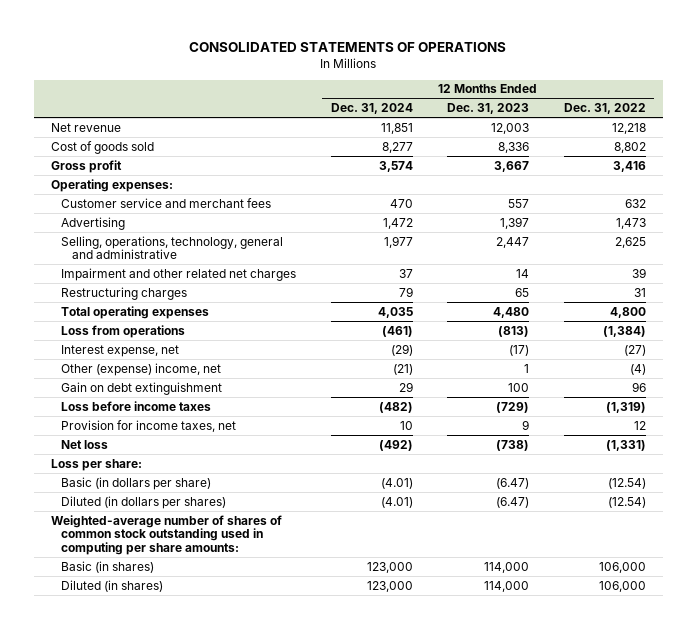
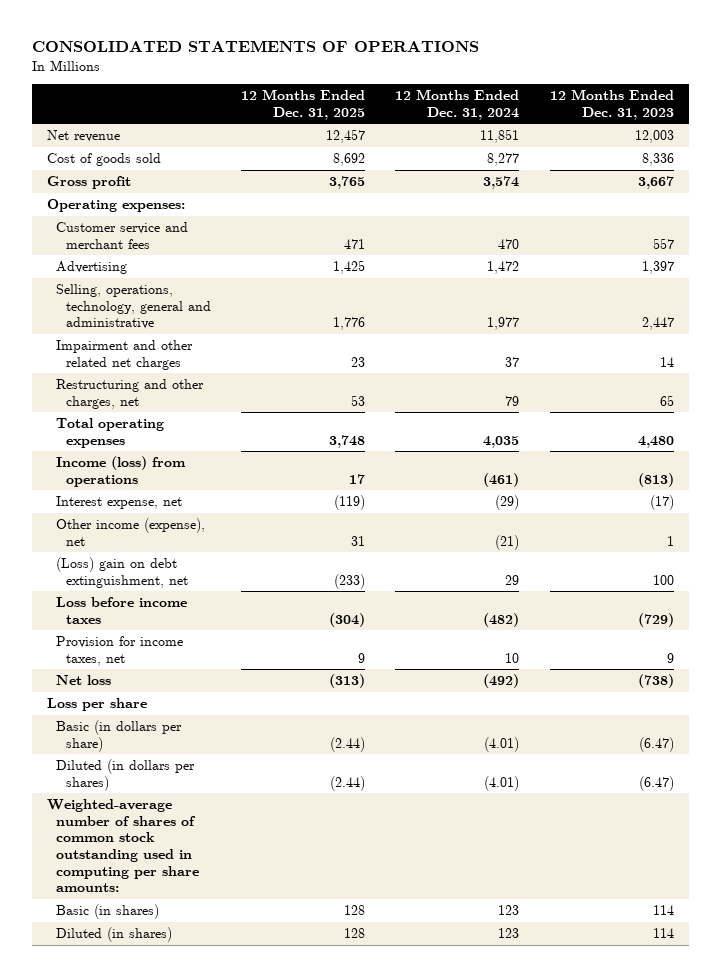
[563,103,646,115] Dec. 31, 2022 -> none
none -> [241,88,366,120] 12 Months Ended Dec. 31, 2025
[61,286,188,300] Restructuring charges -> [56,379,205,409] Restructuring and other charges, net
[61,324,186,338] Loss from operations -> [56,456,187,487] Income (loss) from operations
[61,362,222,376] Other (expense) income, net -> [56,518,206,546] Other income (expense), net
[61,381,223,395] Gain on debt extinguishment -> [56,557,189,588] (Loss) gain on debt extinguishment, net
[50,458,142,471] Loss per share: -> [46,698,147,712] Loss per share
[366,561,413,573] 123,000 -> [498,905,520,916] 123
[484,561,530,573] 114,000 -> [652,905,674,916] 114
[366,580,413,592] 123,000 -> [498,928,520,939] 123
[484,580,530,592] 114,000 -> [652,928,674,939] 114

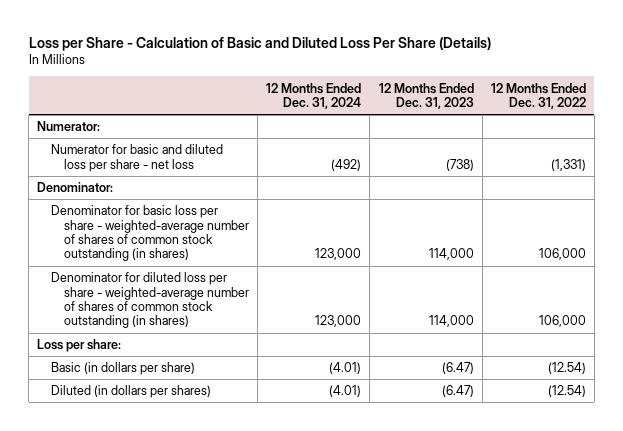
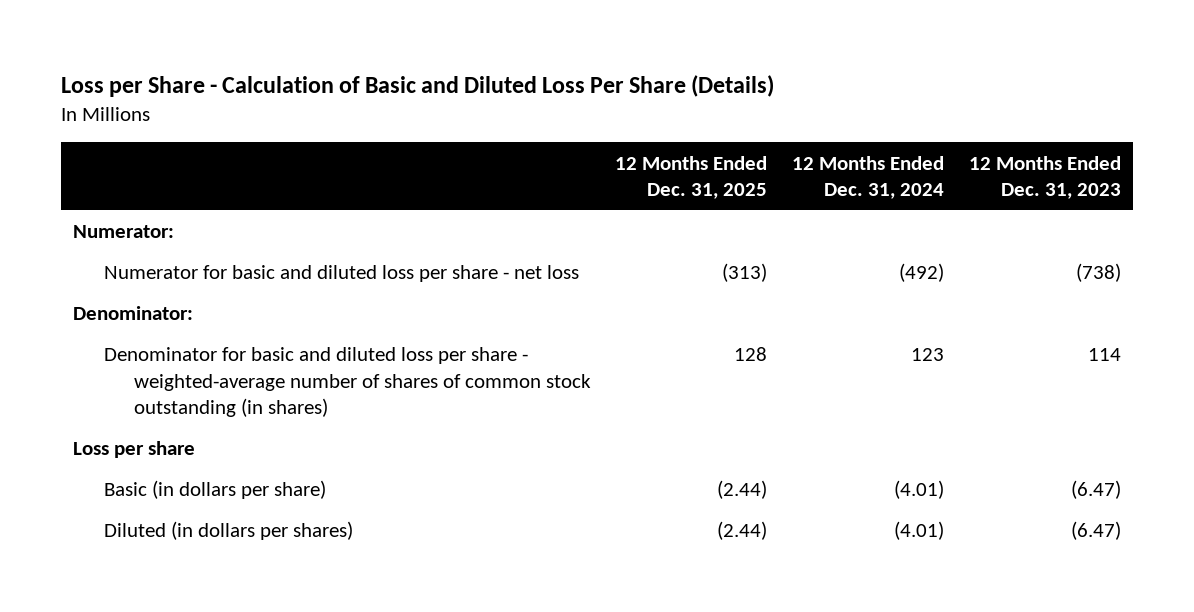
[490,82,586,110] 12 Months Ended Dec. 31, 2022 -> none
none -> [615,155,768,200] 12 Months Ended Dec. 31, 2025
[50,272,249,329] Denominator for diluted loss per share - weighted-average number of shares of common stock outstanding (in shares) -> none
[50,205,249,262] Denominator for basic loss per share - weighted-average number of shares of common stock outstanding (in shares) -> [103,347,591,418] Denominator for basic and diluted loss per share - weighted-average number of shares of common stock outstanding (in shares)
[315,248,362,261] 123,000 -> [910,348,944,362] 123
[428,248,474,261] 114,000 -> [1087,348,1121,362] 114
[37,339,122,353] Loss per share: -> [73,441,196,459] Loss per share

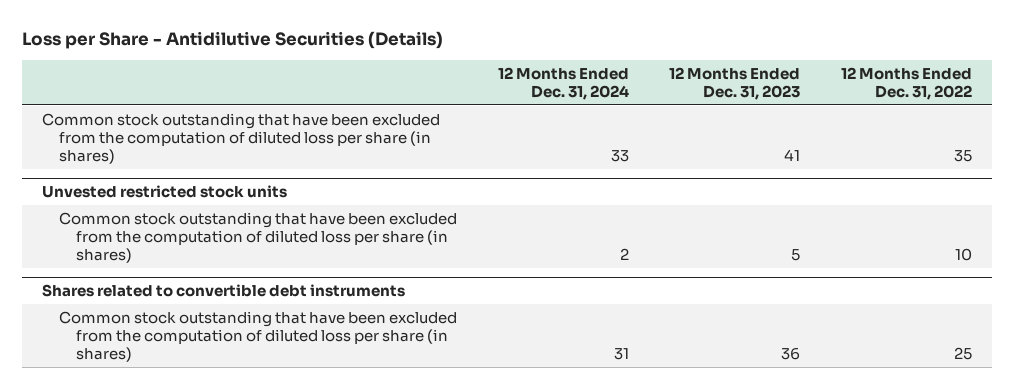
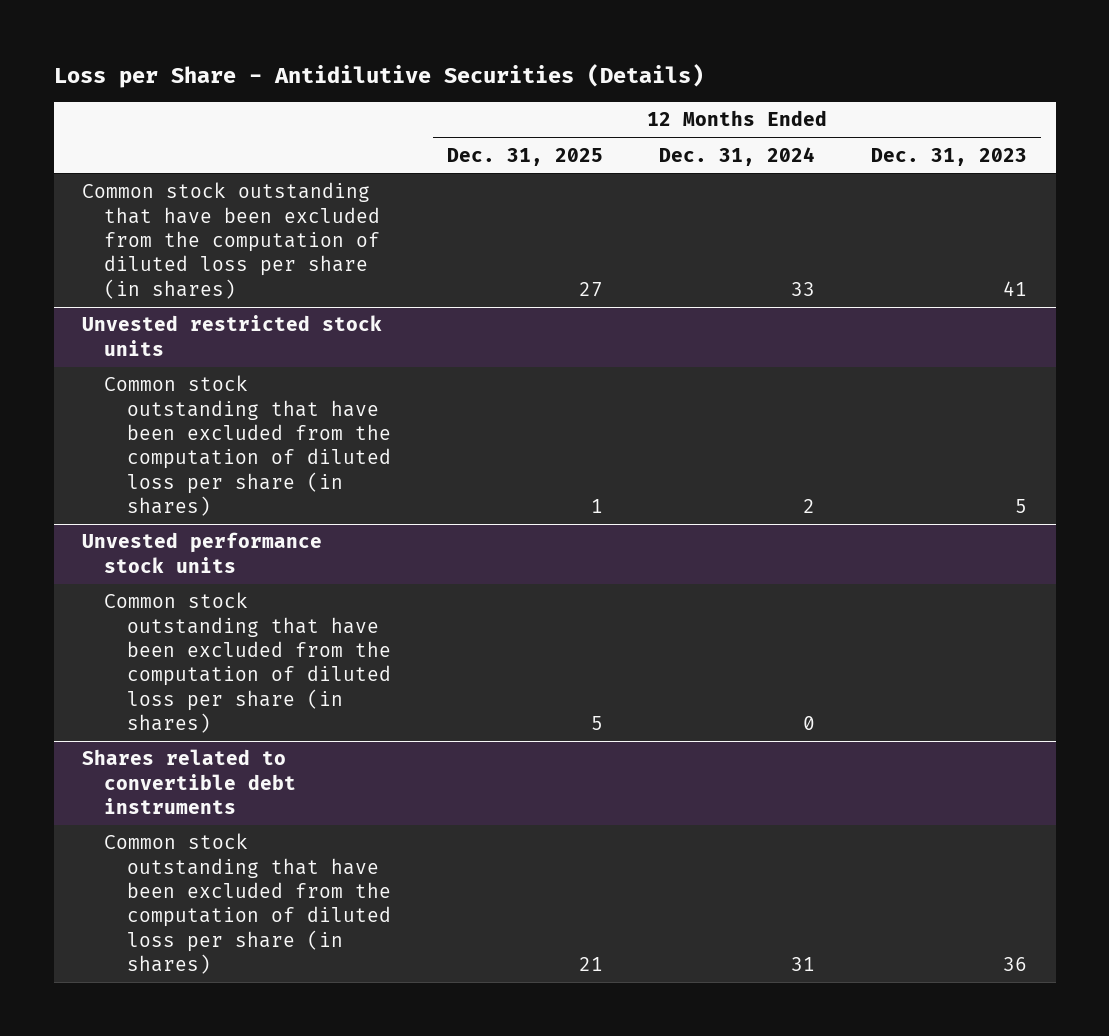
[840,66,972,100] 12 Months Ended Dec. 31, 2022 -> none
none -> [446,147,603,166] Dec. 31, 2025
none -> [81,532,322,573] Unvested performance stock units
none -> [104,592,391,734] Common stock outstanding that have been excluded from the computation of diluted loss per share (in shares)

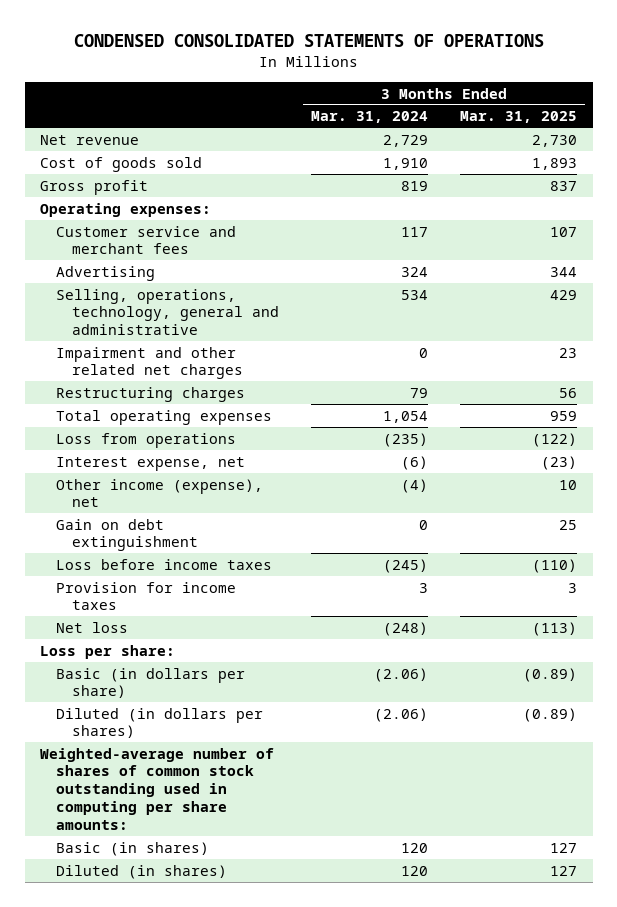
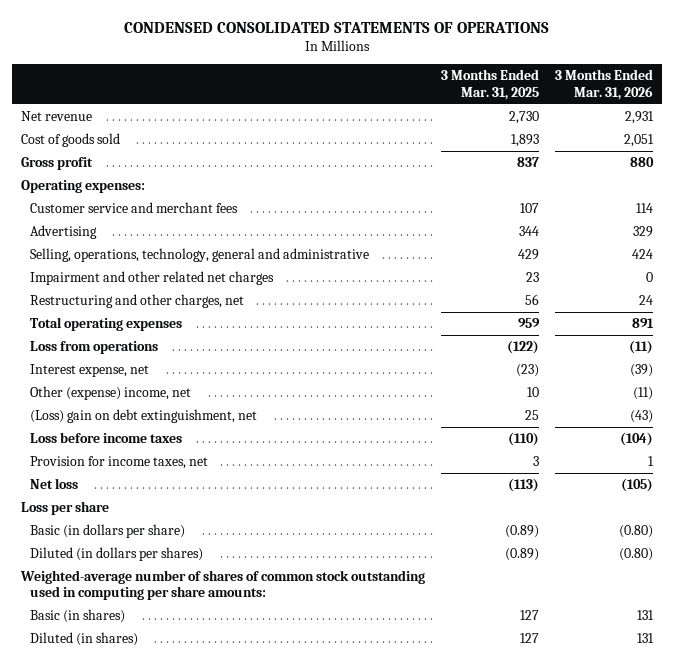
[311,111,429,124] Mar. 31, 2024 -> none
none -> [555,69,654,100] 3 Months Ended Mar. 31, 2026
[56,386,246,402] Restructuring charges -> none
none -> [30,294,245,309] Restructuring and other charges, net
[56,478,264,508] Other income (expense), net -> [30,386,192,401] Other (expense) income, net
[56,518,199,552] Gain on debt extinguishment -> [30,409,258,424] (Loss) gain on debt extinguishment, net
[56,581,237,611] Provision for income taxes -> [30,456,209,470] Provision for income taxes, net
[40,644,176,659] Loss per share: -> [20,501,109,516] Loss per share

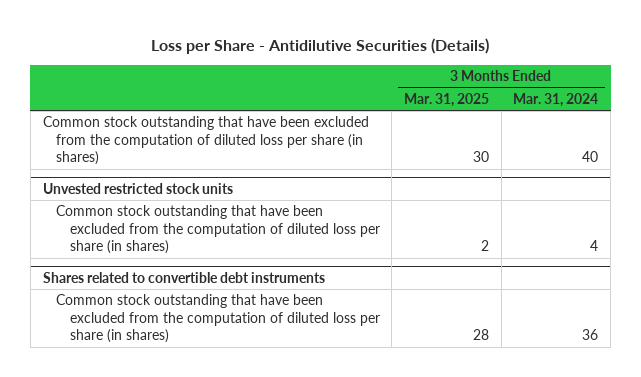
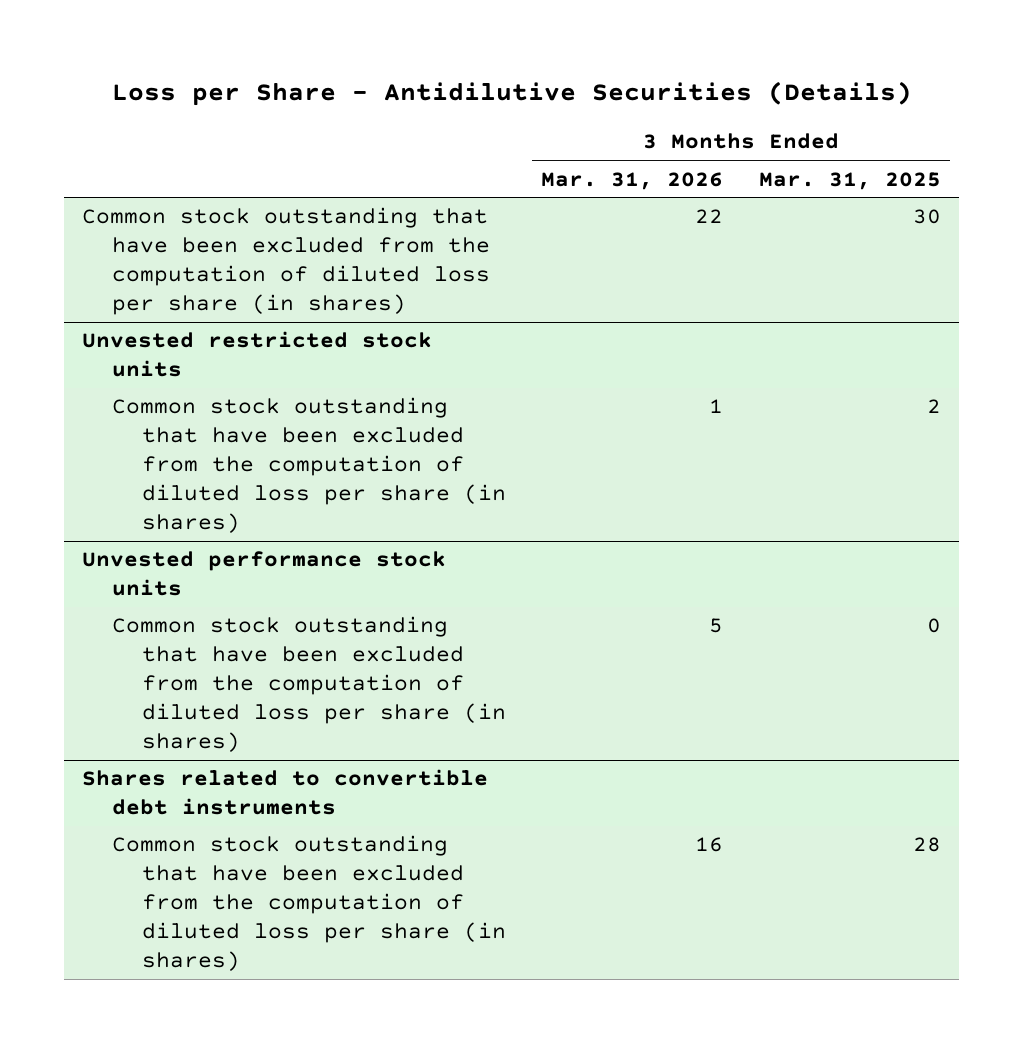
[513,92,599,107] Mar. 31, 2024 -> none
none -> [541,171,724,190] Mar. 31, 2026
none -> [82,551,447,597] Unvested performance stock units
none -> [111,616,506,753] Common stock outstanding that have been excluded from the computation of diluted loss per share (in shares)

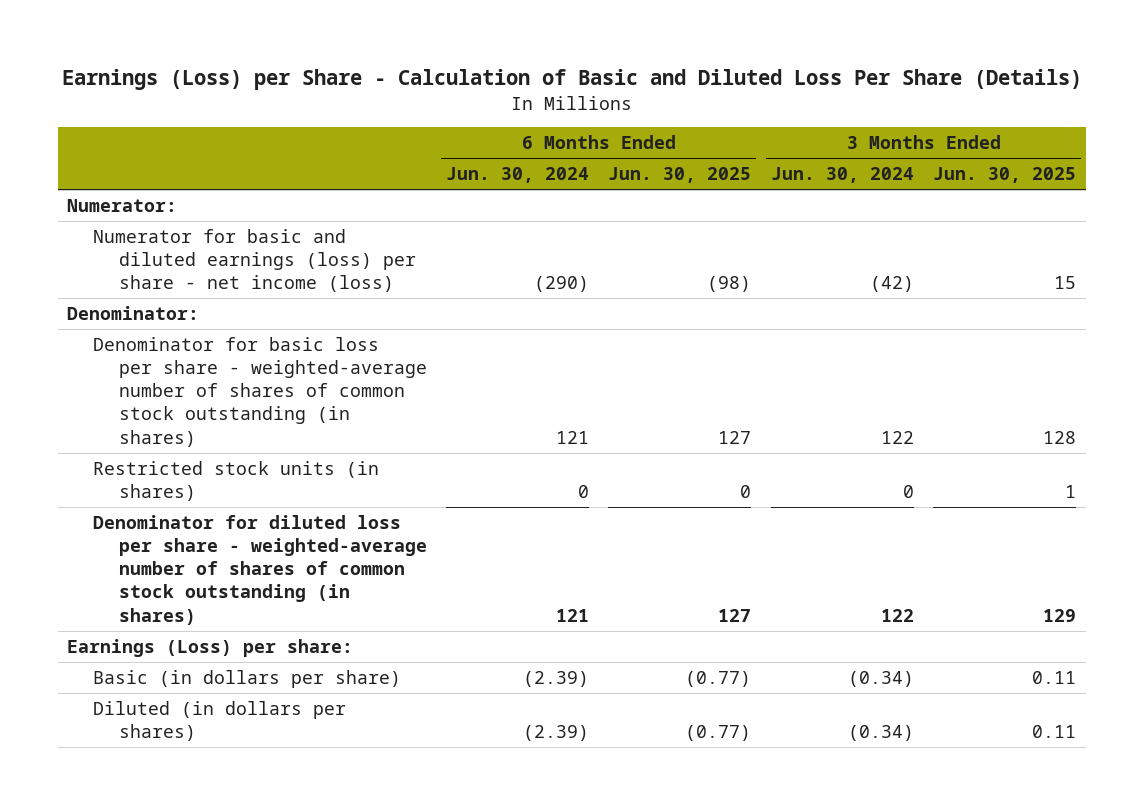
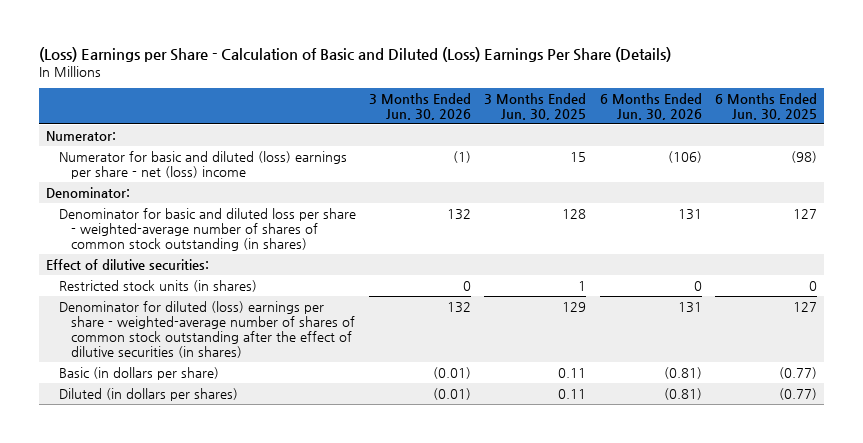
[61,69,1082,91] Earnings (Loss) per Share - Calculation of Basic and Diluted Loss Per Share (Details) -> [39,46,672,62] (Loss) Earnings per Share - Calculation of Basic and Diluted (Loss) Earnings Per Share (Details)
[446,167,590,184] Jun. 30, 2024 -> none
[770,167,914,184] Jun. 30, 2024 -> none
none -> [369,92,472,121] 3 Months Ended Jun. 30, 2026
none -> [599,92,702,121] 6 Months Ended Jun. 30, 2026
[93,228,416,293] Numerator for basic and diluted earnings (loss) per share - net income (loss) -> [58,150,347,179] Numerator for basic and diluted (loss) earnings per share - net (loss) income
[93,336,427,447] Denominator for basic loss per share - weighted-average number of shares of common stock outstanding (in shares) -> [58,207,356,251] Denominator for basic and diluted loss per share - weighted-average number of shares of common stock outstanding (in shares)
none -> [46,258,210,270] Effect of dilutive securities:
[67,638,354,657] Earnings (Loss) per share: -> none
[93,514,427,625] Denominator for diluted loss per share - weighted-average number of shares of common stock outstanding (in shares) -> [58,300,356,359] Denominator for diluted (loss) earnings per share - weighted-average number of shares of common stock outstanding after the effect of dilutive securities (in shares)

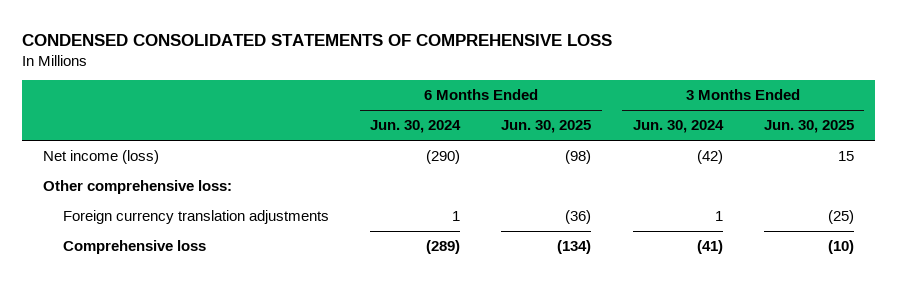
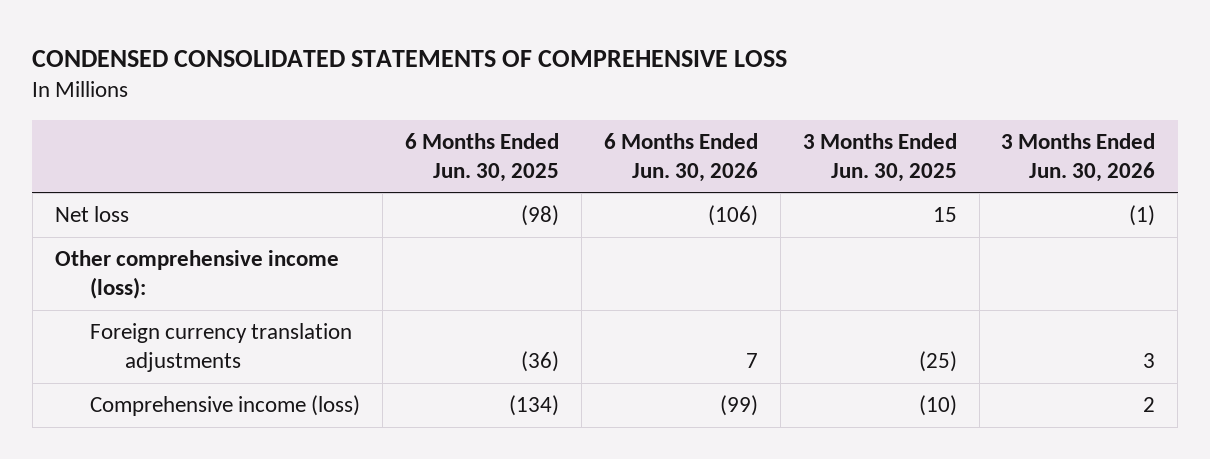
[370,120,462,134] Jun. 30, 2024 -> none
[632,120,724,134] Jun. 30, 2024 -> none
none -> [603,133,758,182] 6 Months Ended Jun. 30, 2026
none -> [1001,133,1156,182] 3 Months Ended Jun. 30, 2026
[43,150,160,165] Net income (loss) -> [54,206,129,223] Net loss
[43,180,233,195] Other comprehensive loss: -> [54,250,339,299] Other comprehensive income (loss):
[62,240,206,255] Comprehensive loss -> [89,395,360,417] Comprehensive income (loss)

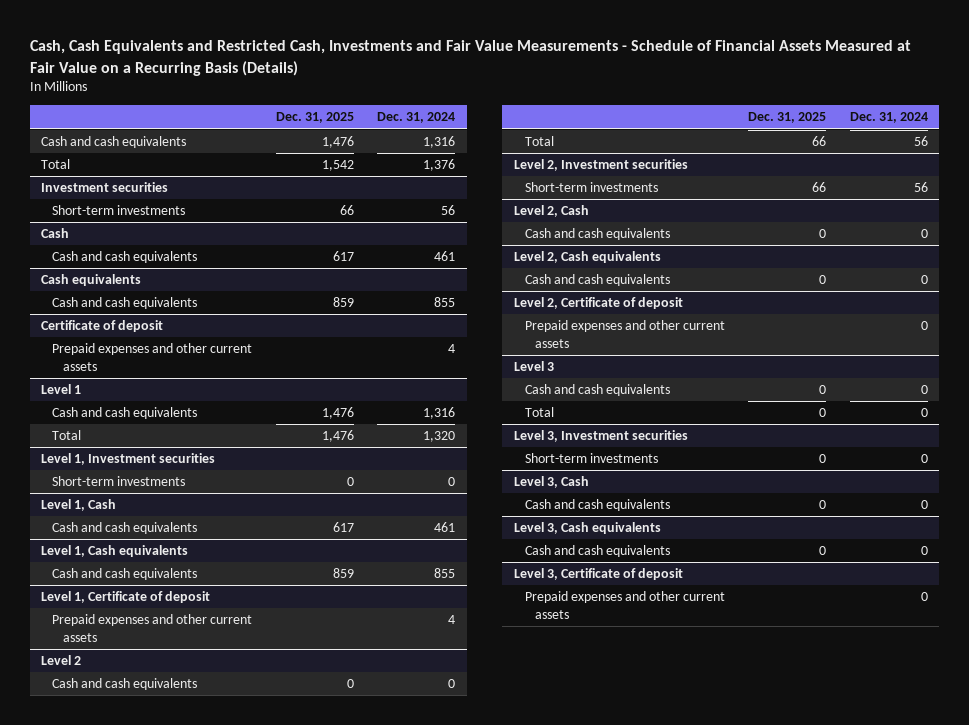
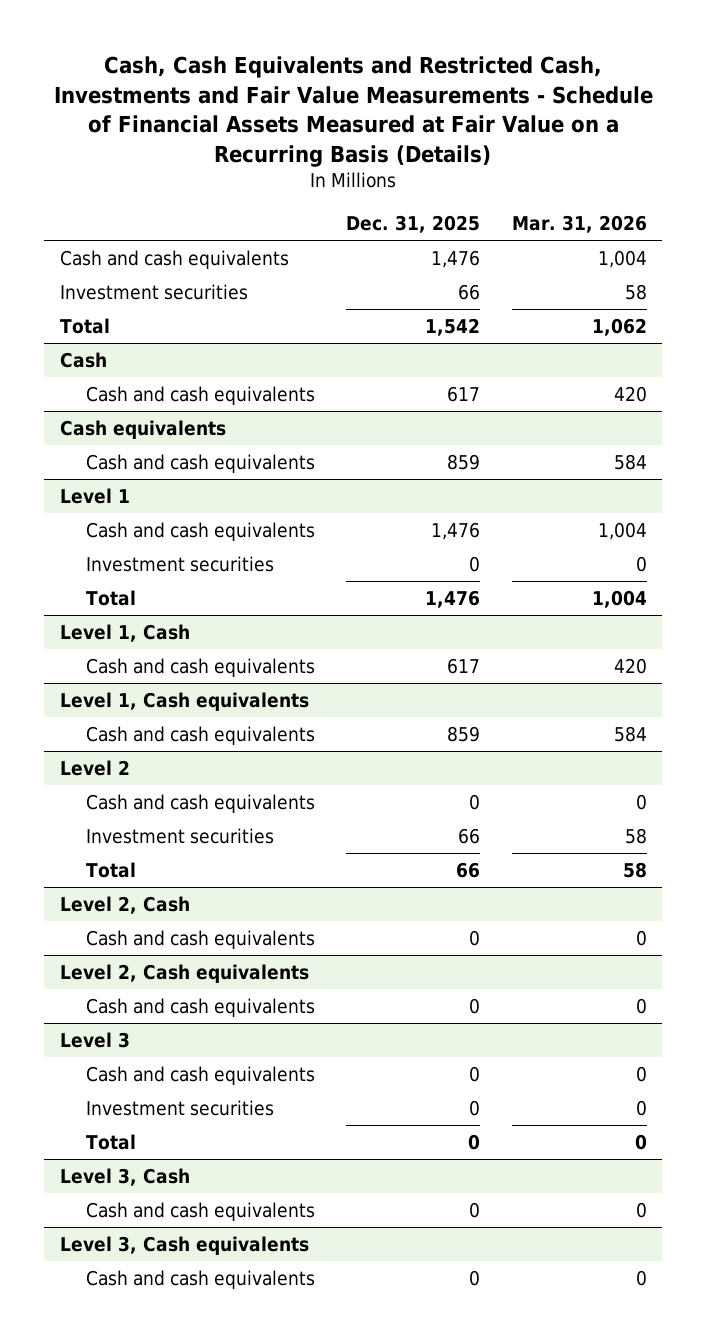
[377,112,456,124] Dec. 31, 2024 -> none
none -> [511,215,647,234] Mar. 31, 2026
none -> [59,283,248,300] Investment securities
[41,182,169,193] Investment securities -> none
[52,205,186,216] Short-term investments -> none
[41,320,164,333] Certificate of deposit -> none
[52,343,253,371] Prepaid expenses and other current assets -> none
none -> [85,555,274,572] Investment securities
[41,453,216,466] Level 1, Investment securities -> none
[52,476,186,487] Short-term investments -> none
[41,591,211,604] Level 1, Certificate of deposit -> none
[52,614,253,642] Prepaid expenses and other current assets -> none
none -> [85,827,274,844] Investment securities
[513,159,688,172] Level 2, Investment securities -> none
[524,182,658,193] Short-term investments -> none
[513,297,683,310] Level 2, Certificate of deposit -> none
[524,320,725,348] Prepaid expenses and other current assets -> none
none -> [85,1099,274,1116] Investment securities
[513,430,688,443] Level 3, Investment securities -> none
[524,453,658,464] Short-term investments -> none
[513,568,683,581] Level 3, Certificate of deposit -> none
[524,591,725,619] Prepaid expenses and other current assets -> none

